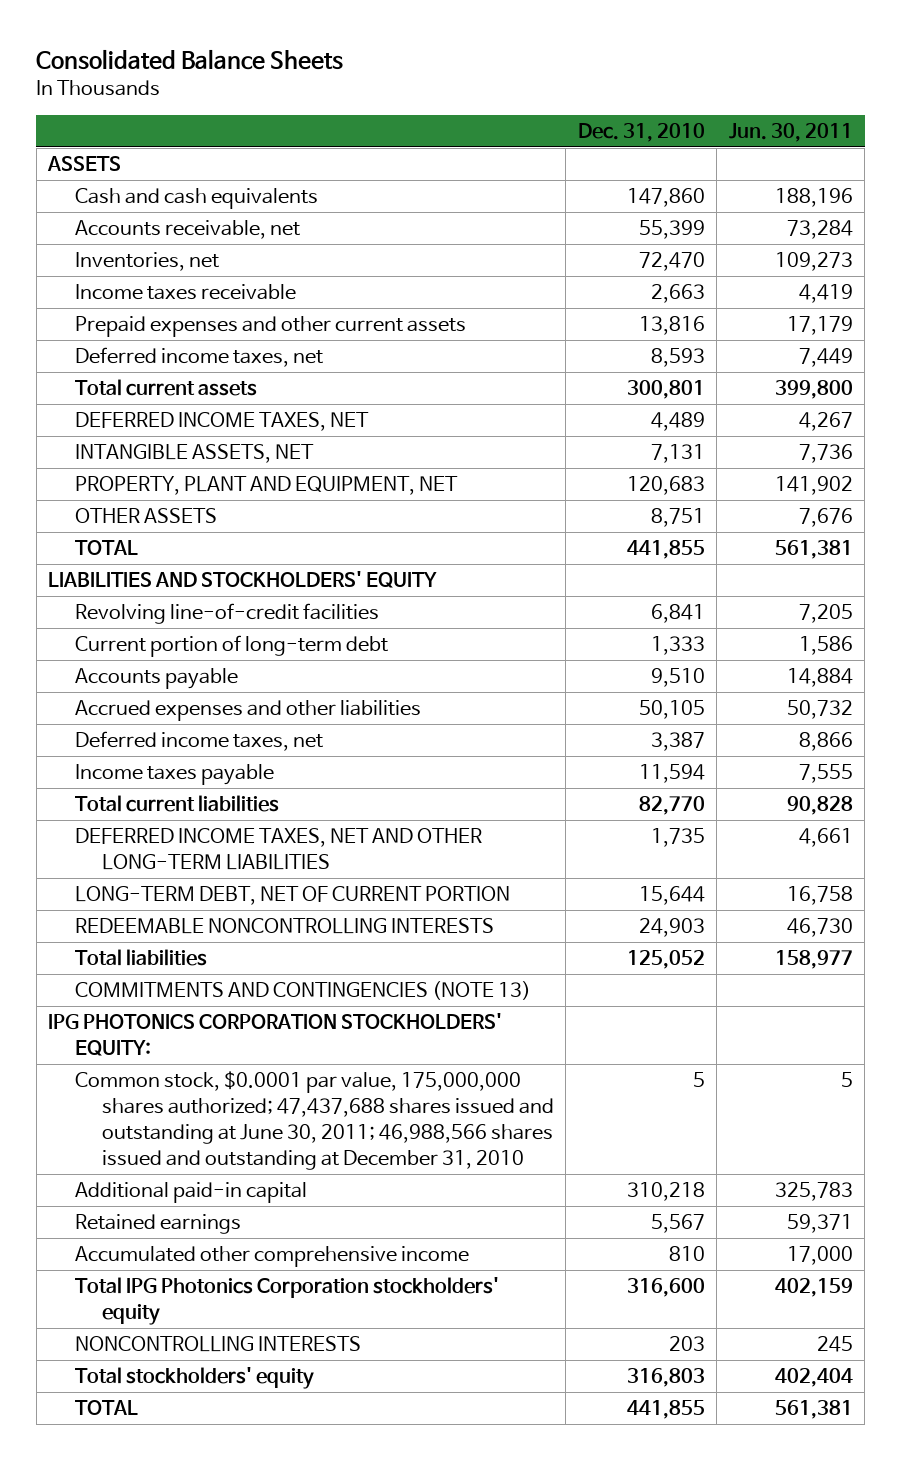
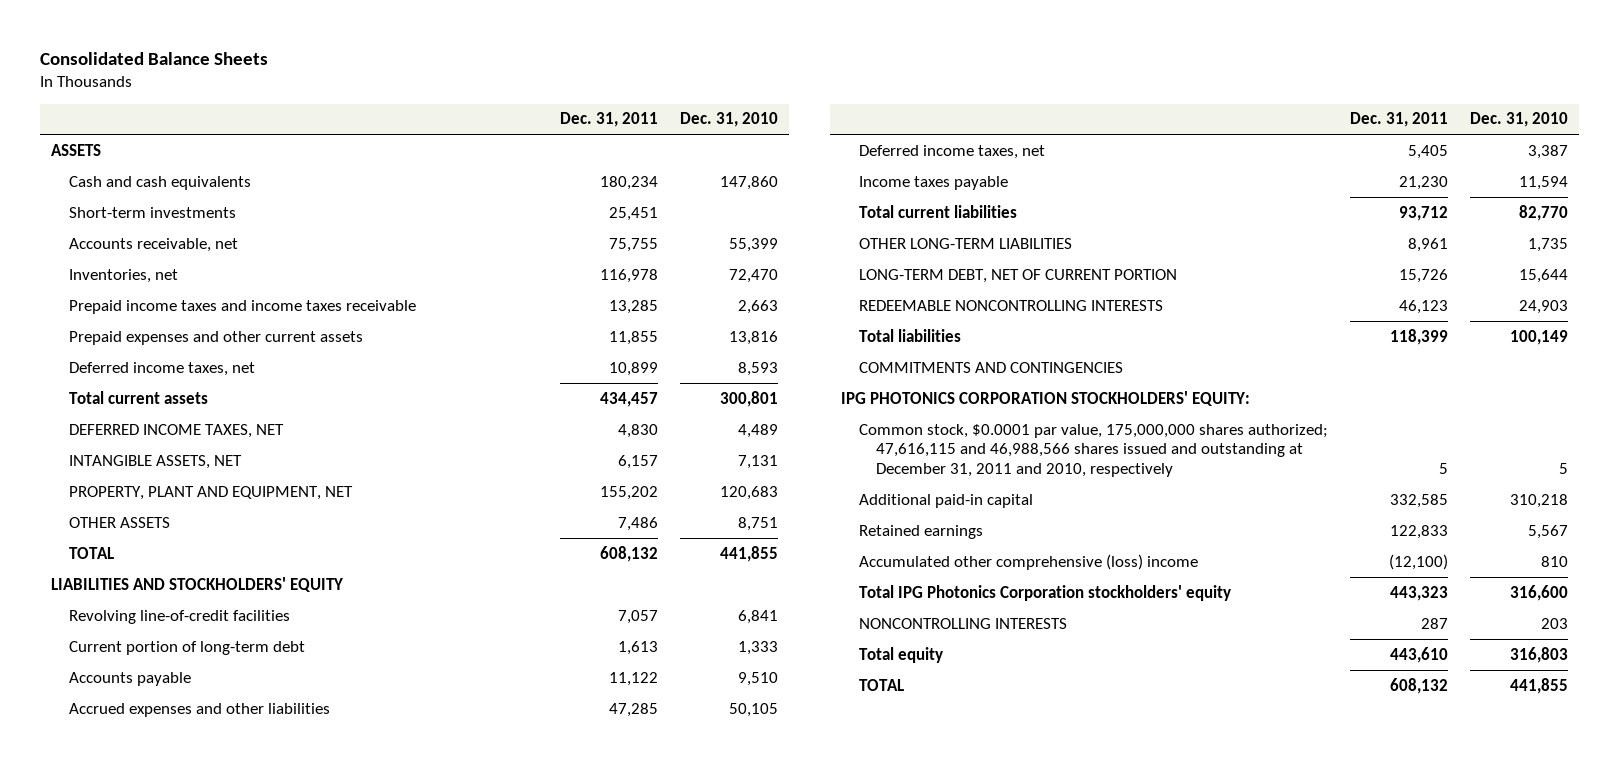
[728,122,853,142] Jun. 30, 2011 -> none
none -> [559,112,658,128] Dec. 31, 2011
none -> [68,206,236,218] Short-term investments
[75,284,297,301] Income taxes receivable -> [68,299,416,314] Prepaid income taxes and income taxes receivable
[75,828,483,871] DEFERRED INCOME TAXES, NET AND OTHER LONG-TERM LIABILITIES -> [858,237,1072,249] OTHER LONG-TERM LIABILITIES
[626,950,705,970] 125,052 -> [1510,329,1569,345] 100,149
[75,981,532,1001] COMMITMENTS AND CONTINGENCIES (NOTE 13) -> [858,361,1123,373] COMMITMENTS AND CONTINGENCIES
[75,1071,554,1171] Common stock, $0.0001 par value, 175,000,000 shares authorized; 47,437,688 shares issued and outstanding at June 30, 2011; 46,988,566 shares issued and outstanding at December 31, 2010 -> [858,423,1328,477] Common stock, $0.0001 par value, 175,000,000 shares authorized; 47,616,115 and 46,988,566 shares issued and outstanding at December 31, 2011 and 2010, respectively
[75,1246,470,1268] Accumulated other comprehensive income -> [858,553,1198,570] Accumulated other comprehensive (loss) income
[75,1367,315,1390] Total stockholders' equity -> [858,646,943,663] Total equity

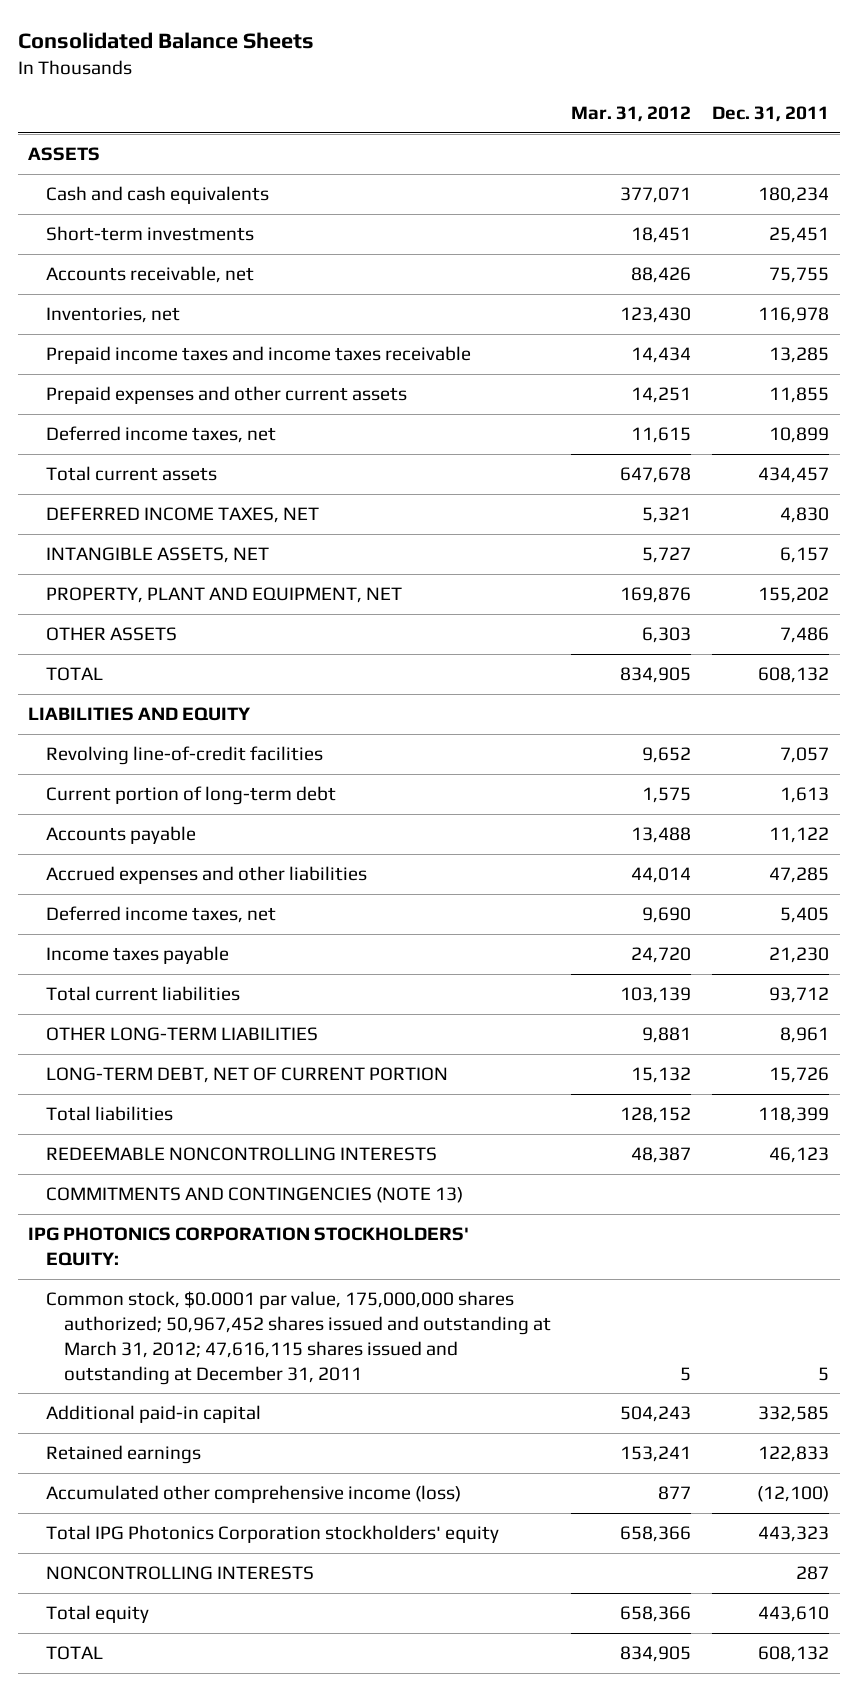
[680,112,779,128] Dec. 31, 2010 -> none
none -> [571,106,692,123] Mar. 31, 2012
[51,576,344,592] LIABILITIES AND STOCKHOLDERS' EQUITY -> [28,707,252,722] LIABILITIES AND EQUITY
[858,299,1163,311] REDEEMABLE NONCONTROLLING INTERESTS -> [45,1147,437,1162] REDEEMABLE NONCONTROLLING INTERESTS
[858,361,1123,373] COMMITMENTS AND CONTINGENCIES -> [45,1187,463,1204] COMMITMENTS AND CONTINGENCIES (NOTE 13)
[858,423,1328,477] Common stock, $0.0001 par value, 175,000,000 shares authorized; 47,616,115 and 46,988,566 shares issued and outstanding at December 31, 2011 and 2010, respectively -> [45,1291,551,1385] Common stock, $0.0001 par value, 175,000,000 shares authorized; 50,967,452 shares issued and outstanding at March 31, 2012; 47,616,115 shares issued and outstanding at December 31, 2011
[858,553,1198,570] Accumulated other comprehensive (loss) income -> [45,1485,461,1504] Accumulated other comprehensive income (loss)

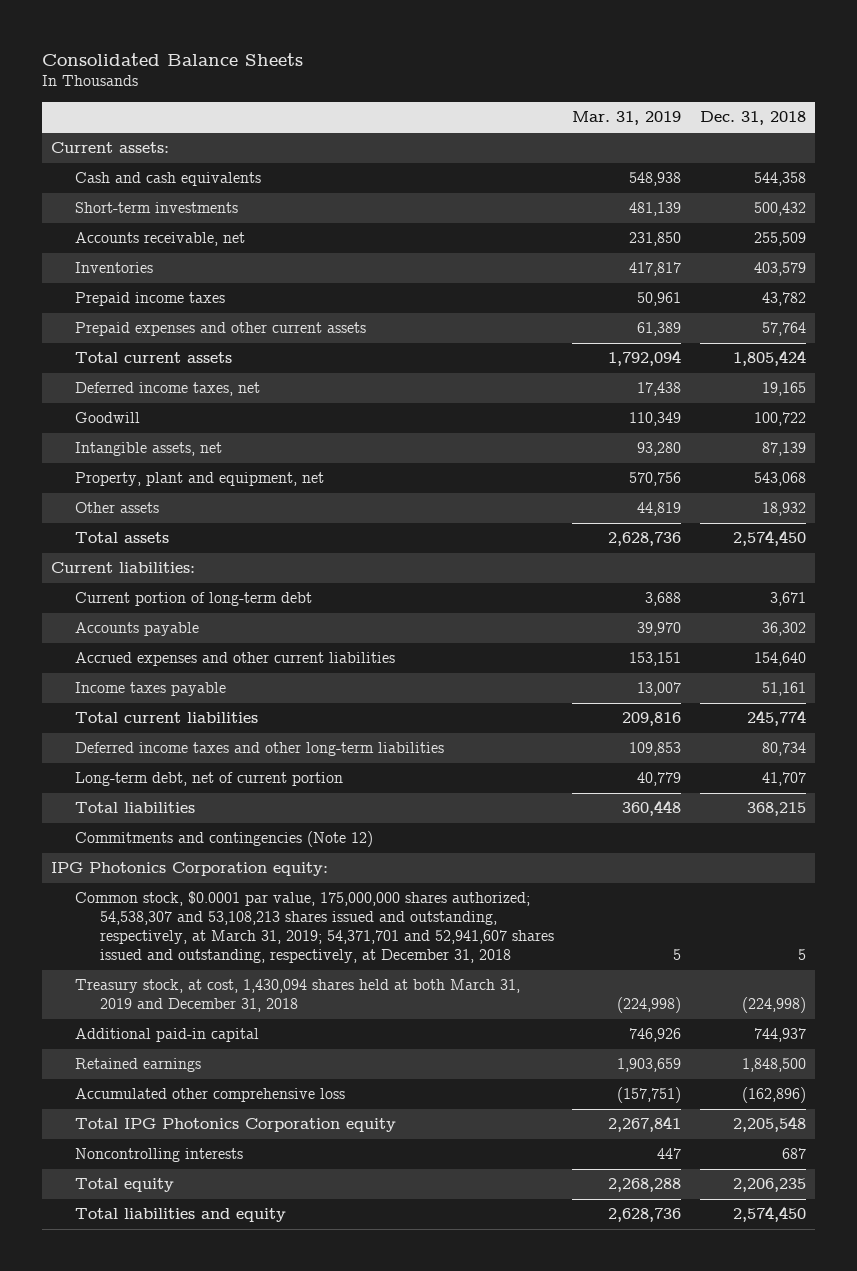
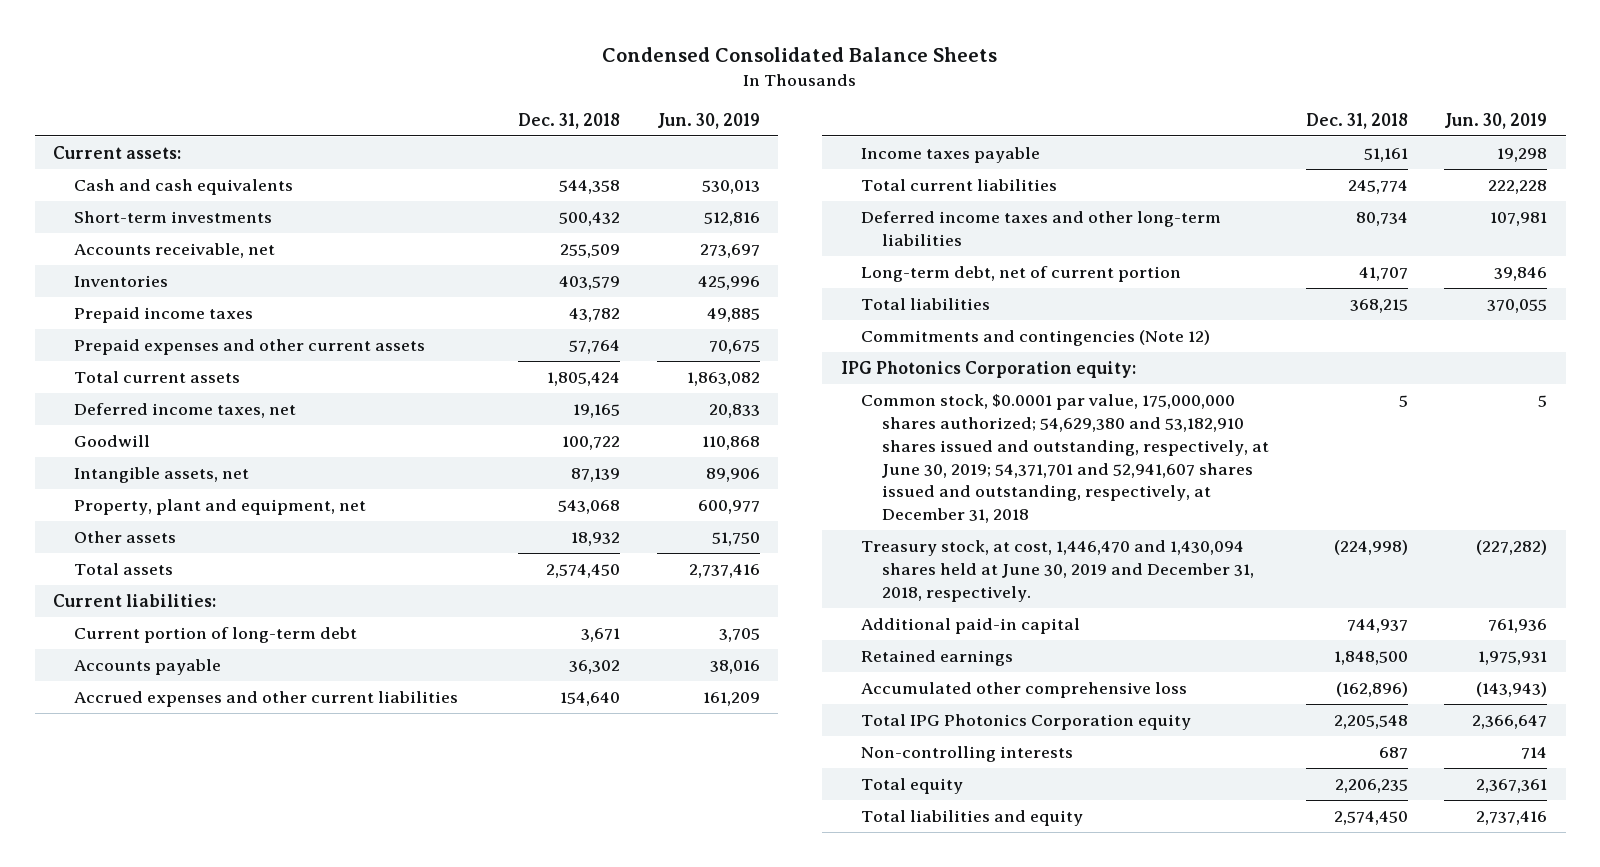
[41,52,303,66] Consolidated Balance Sheets -> [602,47,998,63] Condensed Consolidated Balance Sheets
[572,111,682,126] Mar. 31, 2019 -> none
none -> [656,112,760,129] Jun. 30, 2019
[75,891,555,964] Common stock, $0.0001 par value, 175,000,000 shares authorized; 54,538,307 and 53,108,213 shares issued and outstanding, respectively, at March 31, 2019; 54,371,701 and 52,941,607 shares issued and outstanding, respectively, at December 31, 2018 -> [861,394,1269,524] Common stock, $0.0001 par value, 175,000,000 shares authorized; 54,629,380 and 53,182,910 shares issued and outstanding, respectively, at June 30, 2019; 54,371,701 and 52,941,607 shares issued and outstanding, respectively, at December 31, 2018
[75,979,521,1013] Treasury stock, at cost, 1,430,094 shares held at both March 31, 2019 and December 31, 2018 -> [861,540,1254,602] Treasury stock, at cost, 1,446,470 and 1,430,094 shares held at June 30, 2019 and December 31, 2018, respectively.
[75,1148,244,1163] Noncontrolling interests -> [861,746,1074,763] Non-controlling interests

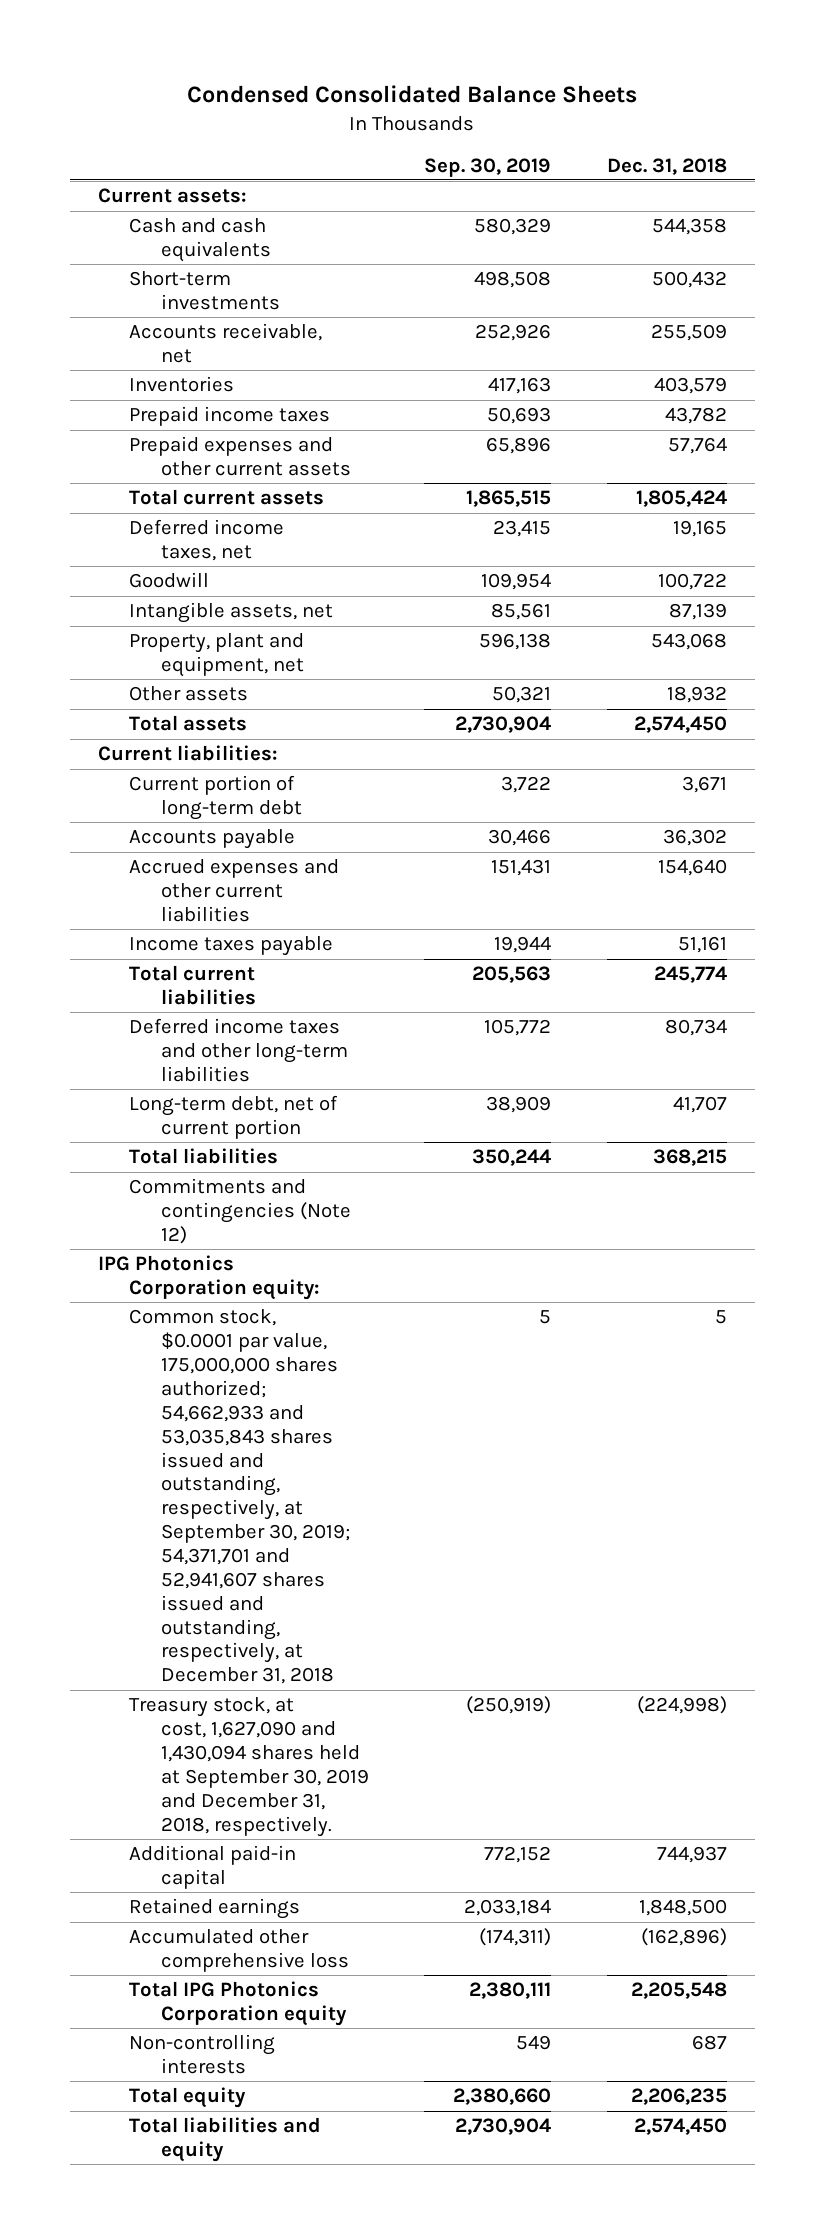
[656,112,760,129] Jun. 30, 2019 -> none
none -> [424,157,552,177] Sep. 30, 2019
[861,394,1269,524] Common stock, $0.0001 par value, 175,000,000 shares authorized; 54,629,380 and 53,182,910 shares issued and outstanding, respectively, at June 30, 2019; 54,371,701 and 52,941,607 shares issued and outstanding, respectively, at December 31, 2018 -> [129,1309,350,1685] Common stock, $0.0001 par value, 175,000,000 shares authorized; 54,662,933 and 53,035,843 shares issued and outstanding, respectively, at September 30, 2019; 54,371,701 and 52,941,607 shares issued and outstanding, respectively, at December 31, 2018
[861,540,1254,602] Treasury stock, at cost, 1,446,470 and 1,430,094 shares held at June 30, 2019 and December 31, 2018, respectively. -> [129,1697,369,1837] Treasury stock, at cost, 1,627,090 and 1,430,094 shares held at September 30, 2019 and December 31, 2018, respectively.

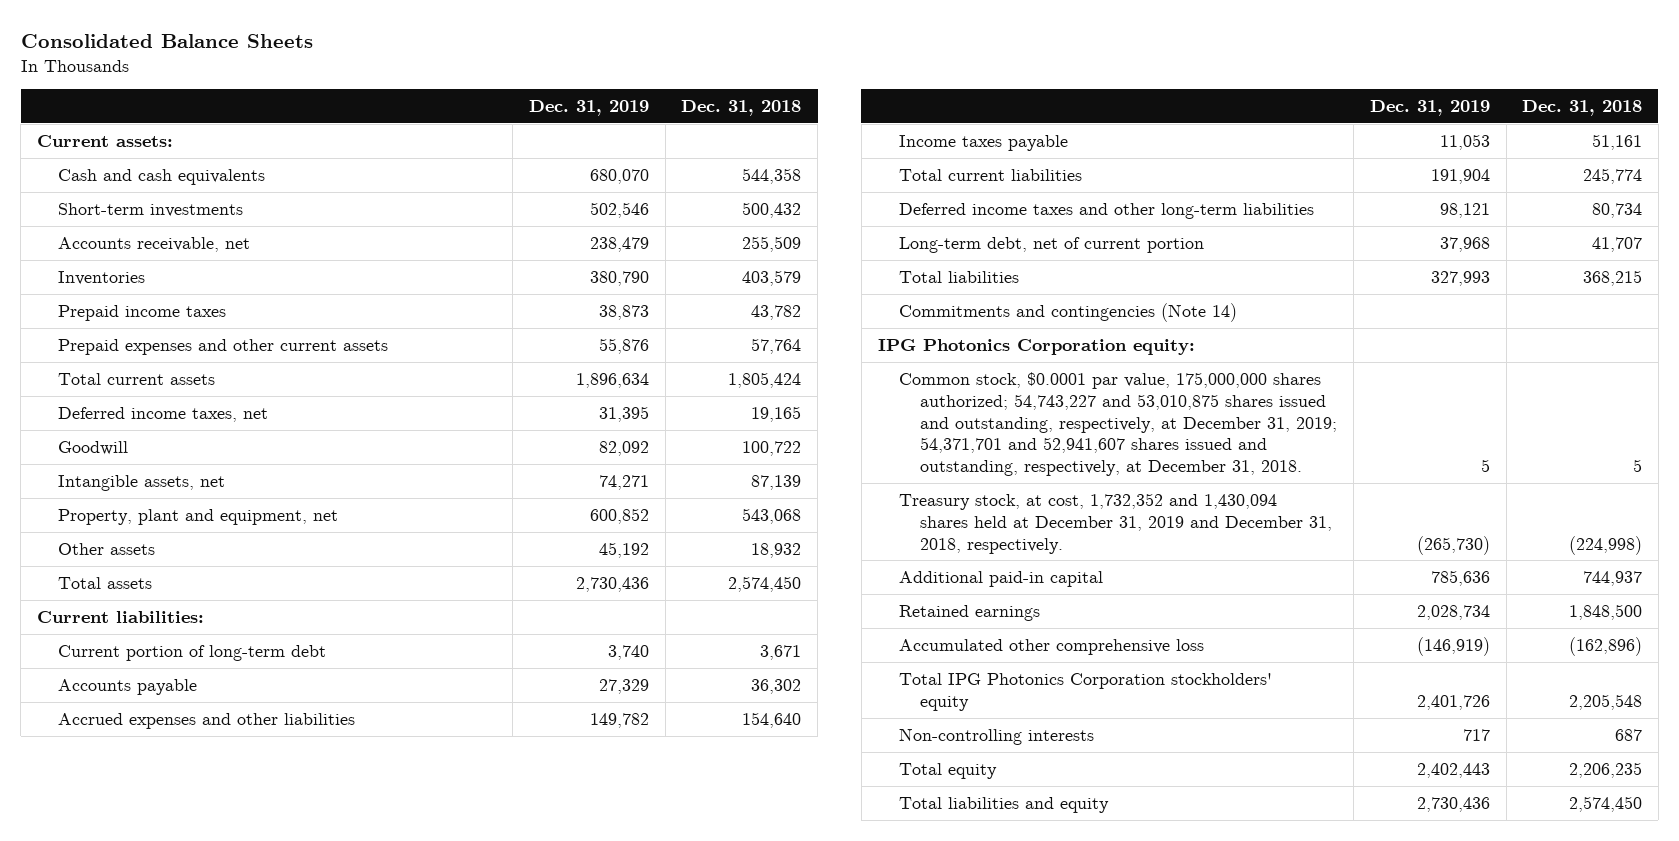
[187,84,638,103] Condensed Consolidated Balance Sheets -> [20,33,313,48] Consolidated Balance Sheets
[424,157,552,177] Sep. 30, 2019 -> none
none -> [528,100,649,117] Dec. 31, 2019
[129,859,340,923] Accrued expenses and other current liabilities -> [58,712,356,729] Accrued expenses and other liabilities
[129,1178,351,1245] Commitments and contingencies (Note 12) -> [899,302,1238,322] Commitments and contingencies (Note 14)
[129,1309,350,1685] Common stock, $0.0001 par value, 175,000,000 shares authorized; 54,662,933 and 53,035,843 shares issued and outstanding, respectively, at September 30, 2019; 54,371,701 and 52,941,607 shares issued and outstanding, respectively, at December 31, 2018 -> [899,371,1338,477] Common stock, $0.0001 par value, 175,000,000 shares authorized; 54,743,227 and 53,010,875 shares issued and outstanding, respectively, at December 31, 2019; 54,371,701 and 52,941,607 shares issued and outstanding, respectively, at December 31, 2018.
[129,1697,369,1837] Treasury stock, at cost, 1,627,090 and 1,430,094 shares held at September 30, 2019 and December 31, 2018, respectively. -> [899,492,1333,554] Treasury stock, at cost, 1,732,352 and 1,430,094 shares held at December 31, 2019 and December 31, 2018, respectively.
[129,1981,347,2027] Total IPG Photonics Corporation equity -> [899,672,1273,711] Total IPG Photonics Corporation stockholders' equity

